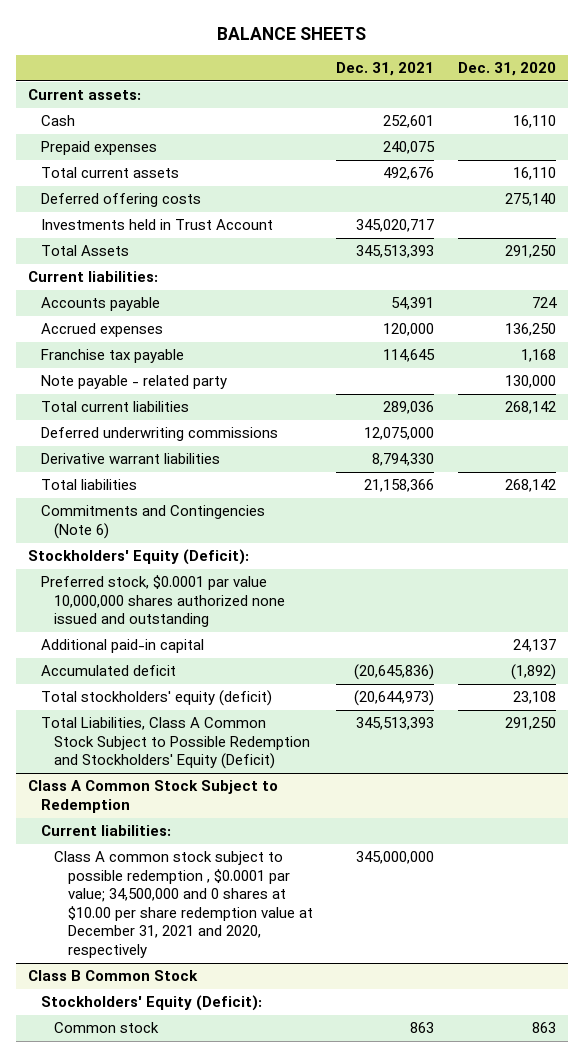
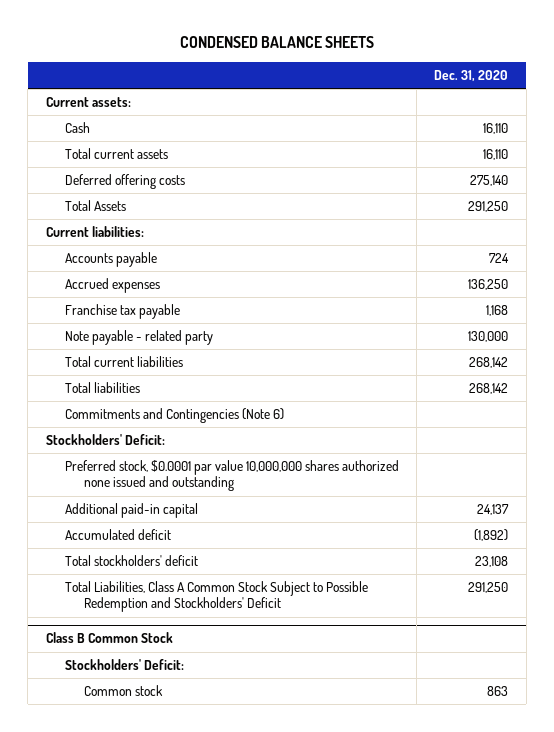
[217,26,367,40] BALANCE SHEETS -> [179,36,374,49] CONDENSED BALANCE SHEETS
[336,62,435,77] Dec. 31, 2021 -> none
[41,141,158,156] Prepaid expenses -> none
[41,219,274,231] Investments held in Trust Account -> none
[41,427,279,442] Deferred underwriting commissions -> none
[41,453,221,465] Derivative warrant liabilities -> none
[28,549,250,566] Stockholders' Equity (Deficit): -> [45,434,165,446] Stockholders' Deficit:
[28,780,279,813] Class A Common Stock Subject to Redemption -> none
[41,825,172,837] Current liabilities: -> none
[54,851,313,958] Class A common stock subject to possible redemption , $0.0001 par value; 34,500,000 and 0 shares at $10.00 per share redemption value at December 31, 2021 and 2020, respectively -> none
[41,690,273,707] Total stockholders' equity (deficit) -> [64,555,198,567] Total stockholders' deficit
[41,717,311,770] Total Liabilities, Class A Common Stock Subject to Possible Redemption and Stockholders' Equity (Deficit) -> [64,581,368,613] Total Liabilities, Class A Common Stock Subject to Possible Redemption and Stockholders' Deficit
[41,995,263,1012] Stockholders' Equity (Deficit): -> [64,659,184,671] Stockholders' Deficit:

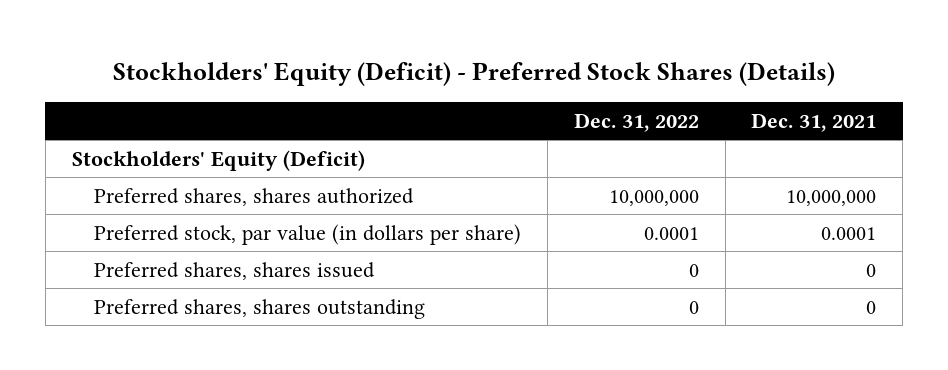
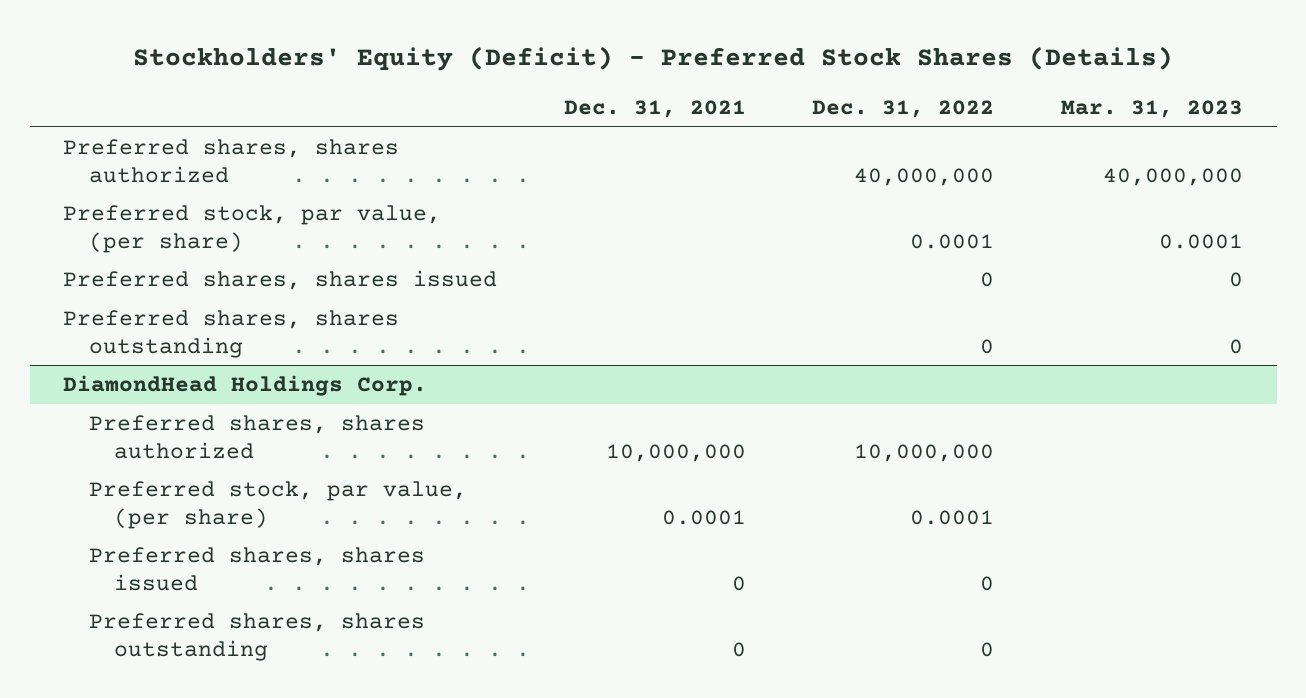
none -> [1061,100,1244,119] Mar. 31, 2023
[71,149,365,171] Stockholders' Equity (Deficit) -> none
none -> [63,139,400,183] Preferred shares, shares authorized
none -> [63,205,442,253] Preferred stock, par value, (per share)
none -> [63,270,498,291] Preferred shares, shares issued
none -> [63,310,400,358] Preferred shares, shares outstanding
none -> [63,375,428,397] DiamondHead Holdings Corp.
[94,223,522,245] Preferred stock, par value (in dollars per share) -> [88,481,467,529] Preferred stock, par value, (per share)

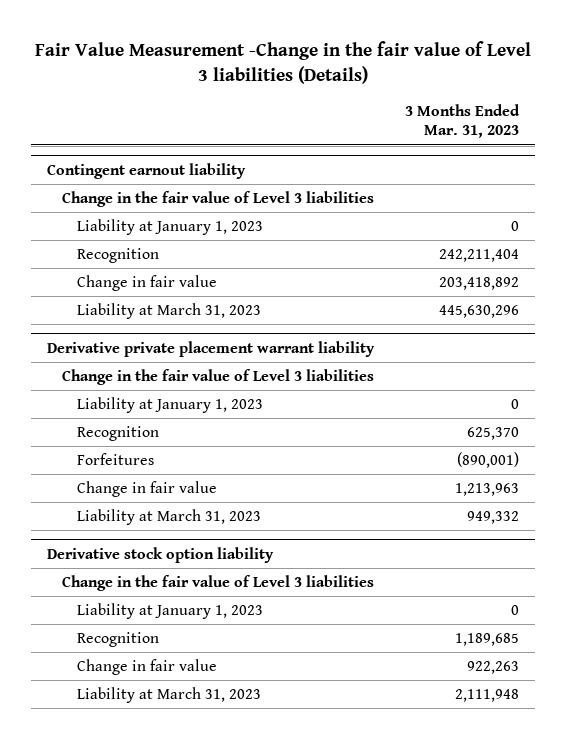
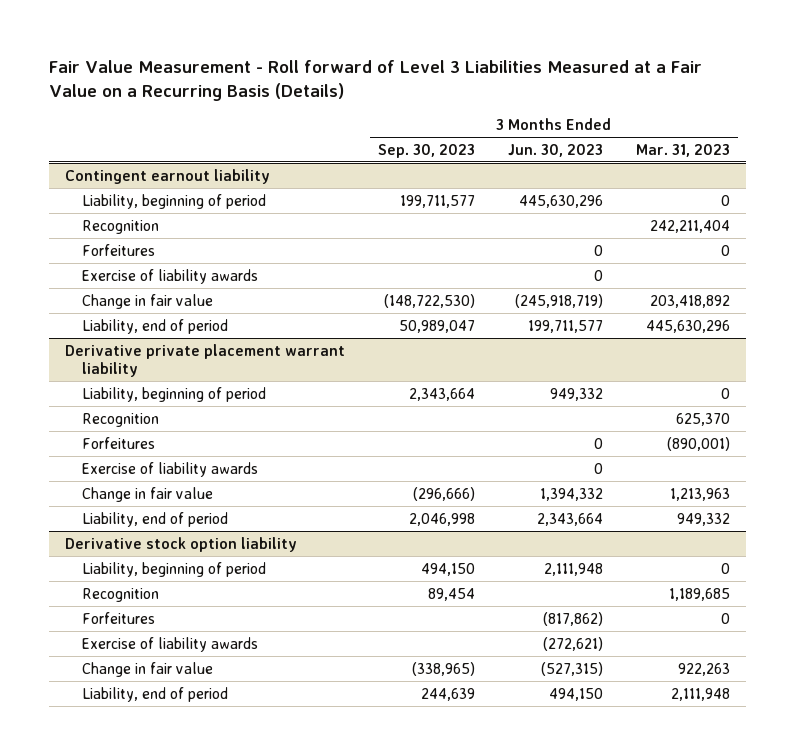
[35,41,532,84] Fair Value Measurement -Change in the fair value of Level 3 liabilities (Details) -> [48,59,702,102] Fair Value Measurement - Roll forward of Level 3 Liabilities Measured at a Fair Value on a Recurring Basis (Details)
none -> [377,143,475,158] Sep. 30, 2023
none -> [507,143,603,157] Jun. 30, 2023
[62,191,375,208] Change in the fair value of Level 3 liabilities -> none
[77,219,264,236] Liability at January 1, 2023 -> [81,193,266,209] Liability, beginning of period
none -> [81,243,155,256] Forfeitures
none -> [81,268,258,284] Exercise of liability awards
[77,303,262,320] Liability at March 31, 2023 -> [81,318,228,334] Liability, end of period
[62,369,375,386] Change in the fair value of Level 3 liabilities -> none
[77,397,264,414] Liability at January 1, 2023 -> [81,386,266,402] Liability, beginning of period
none -> [81,461,258,477] Exercise of liability awards
[77,509,262,526] Liability at March 31, 2023 -> [81,511,228,527] Liability, end of period
[62,575,375,592] Change in the fair value of Level 3 liabilities -> none
[77,603,264,620] Liability at January 1, 2023 -> [81,561,266,577] Liability, beginning of period
none -> [81,611,155,624] Forfeitures
none -> [81,636,258,652] Exercise of liability awards
[77,687,262,704] Liability at March 31, 2023 -> [81,686,228,702] Liability, end of period

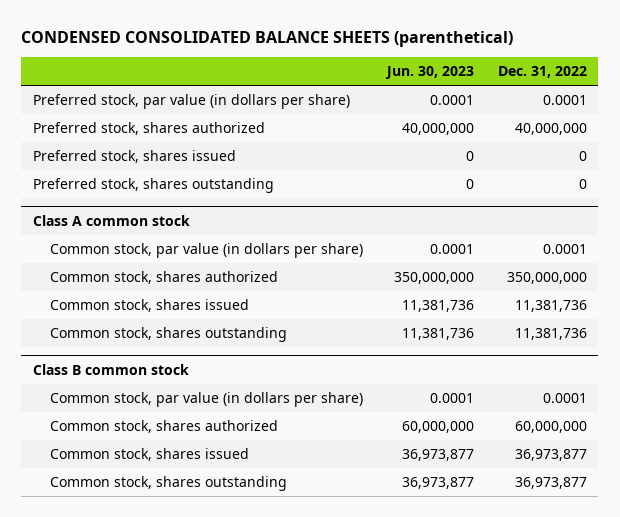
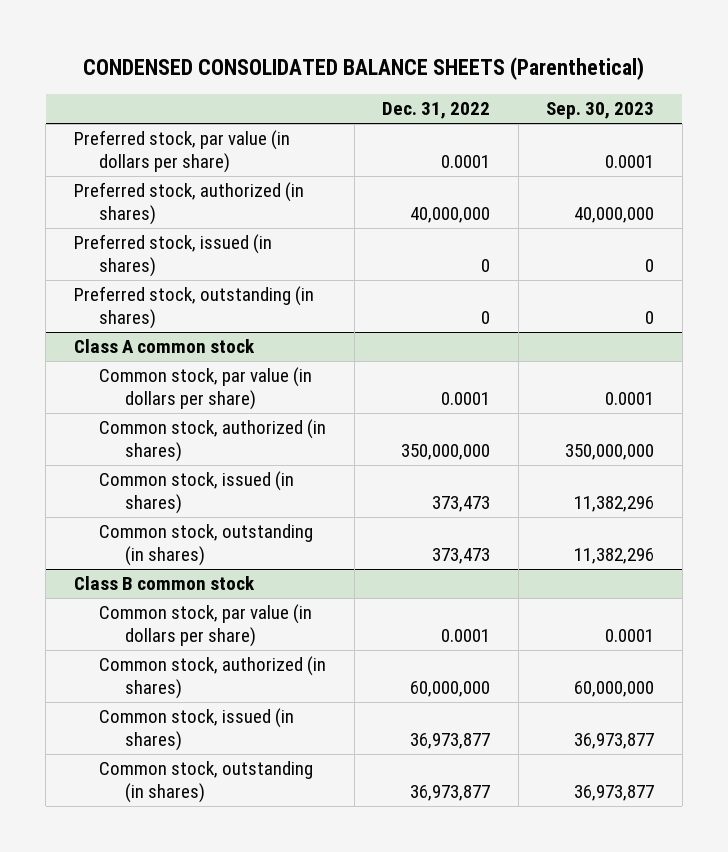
[21,31,514,48] CONDENSED CONSOLIDATED BALANCE SHEETS (parenthetical) -> [83,57,645,81] CONDENSED CONSOLIDATED BALANCE SHEETS (Parenthetical)
[384,66,474,80] Jun. 30, 2023 -> none
none -> [546,102,655,120] Sep. 30, 2023
[33,122,266,136] Preferred stock, shares authorized -> [73,182,304,225] Preferred stock, authorized (in shares)
[33,150,237,164] Preferred stock, shares issued -> [73,234,272,277] Preferred stock, issued (in shares)
[33,178,275,194] Preferred stock, shares outstanding -> [73,286,314,329] Preferred stock, outstanding (in shares)
[49,271,278,285] Common stock, shares authorized -> [99,419,327,462] Common stock, authorized (in shares)
[49,299,249,313] Common stock, shares issued -> [99,471,295,514] Common stock, issued (in shares)
[514,300,587,313] 11,381,736 -> [432,495,491,512] 373,473
[49,327,287,343] Common stock, shares outstanding -> [99,524,314,566] Common stock, outstanding (in shares)
[514,328,587,341] 11,381,736 -> [432,547,491,564] 373,473
[49,420,278,434] Common stock, shares authorized -> [99,656,327,699] Common stock, authorized (in shares)
[49,448,249,462] Common stock, shares issued -> [99,708,295,751] Common stock, issued (in shares)
[49,476,287,492] Common stock, shares outstanding -> [99,761,314,803] Common stock, outstanding (in shares)

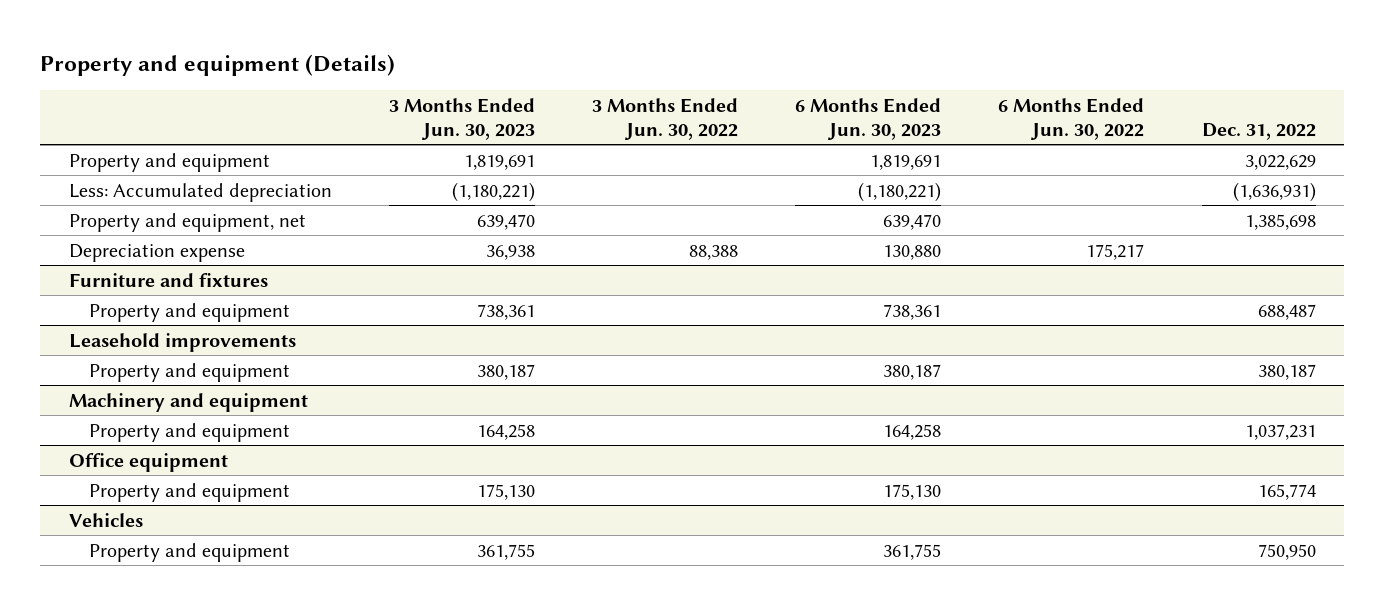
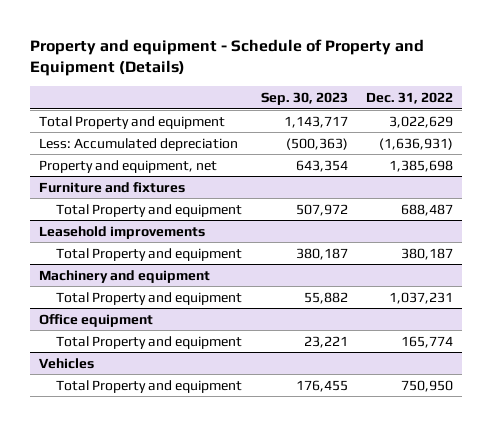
[39,53,395,76] Property and equipment (Details) -> [29,39,424,77] Property and equipment - Schedule of Property and Equipment (Details)
[388,98,535,140] 3 Months Ended Jun. 30, 2023 -> none
[591,98,738,140] 3 Months Ended Jun. 30, 2022 -> none
[795,98,942,140] 6 Months Ended Jun. 30, 2023 -> none
[998,98,1145,140] 6 Months Ended Jun. 30, 2022 -> none
none -> [260,91,348,105] Sep. 30, 2023
[68,152,270,172] Property and equipment -> [38,115,225,129] Total Property and equipment
[68,243,245,262] Depreciation expense -> none
[88,302,290,322] Property and equipment -> [56,203,243,217] Total Property and equipment
[88,362,290,382] Property and equipment -> [56,247,243,261] Total Property and equipment
[88,422,290,442] Property and equipment -> [56,291,243,305] Total Property and equipment
[88,482,290,502] Property and equipment -> [56,335,243,349] Total Property and equipment
[88,542,290,562] Property and equipment -> [56,379,243,393] Total Property and equipment

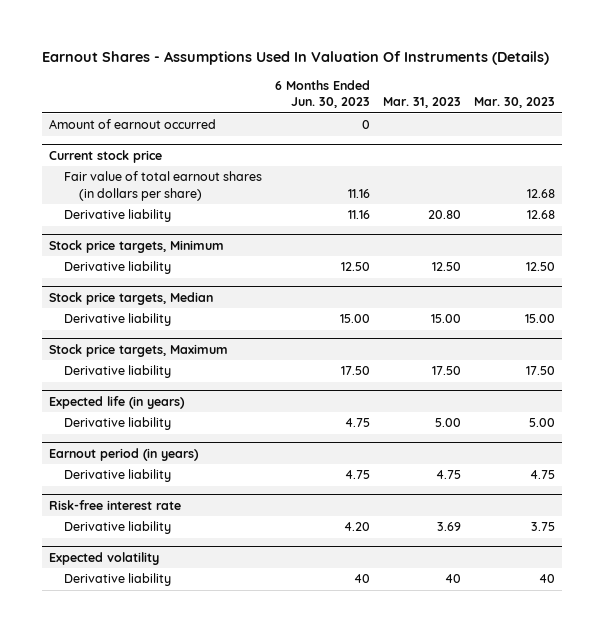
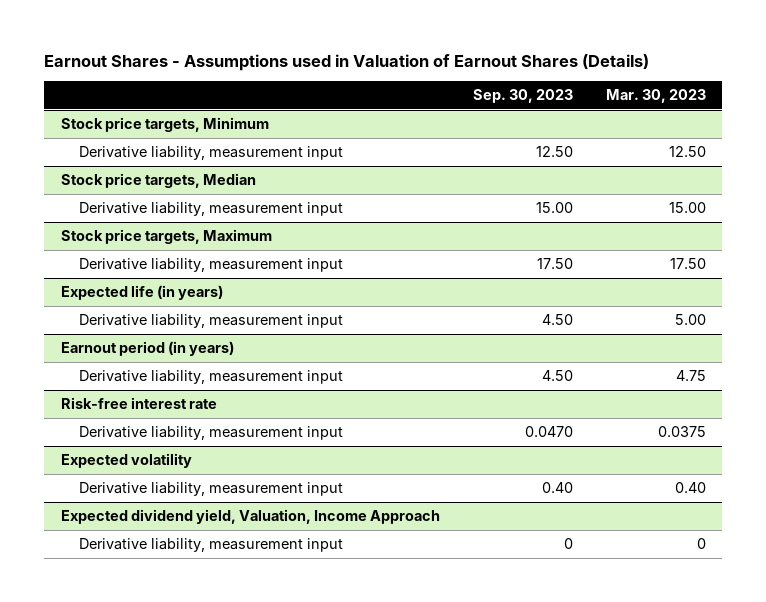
[42,50,550,65] Earnout Shares - Assumptions Used In Valuation Of Instruments (Details) -> [44,53,650,71] Earnout Shares - Assumptions used in Valuation of Earnout Shares (Details)
[275,79,371,109] 6 Months Ended Jun. 30, 2023 -> none
[383,97,462,109] Mar. 31, 2023 -> none
none -> [472,89,573,104] Sep. 30, 2023
[48,119,216,130] Amount of earnout occurred -> none
[48,149,162,163] Current stock price -> none
[63,171,262,201] Fair value of total earnout shares (in dollars per share) -> none
[63,209,171,223] Derivative liability -> none
[63,261,171,275] Derivative liability -> [79,146,344,161] Derivative liability, measurement input
[63,313,171,327] Derivative liability -> [79,202,344,217] Derivative liability, measurement input
[63,365,171,379] Derivative liability -> [79,258,344,273] Derivative liability, measurement input
[63,417,171,431] Derivative liability -> [79,314,344,329] Derivative liability, measurement input
[63,469,171,483] Derivative liability -> [79,370,344,385] Derivative liability, measurement input
[63,521,171,535] Derivative liability -> [79,426,344,441] Derivative liability, measurement input
[531,522,556,532] 3.75 -> [657,426,706,438] 0.0375
[63,573,171,587] Derivative liability -> [79,482,344,497] Derivative liability, measurement input
[539,574,556,584] 40 -> [674,482,706,494] 0.40
none -> [60,509,440,525] Expected dividend yield, Valuation, Income Approach
none -> [79,538,344,553] Derivative liability, measurement input

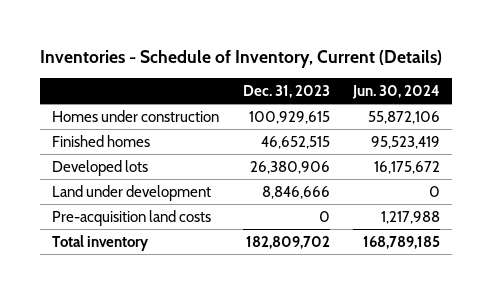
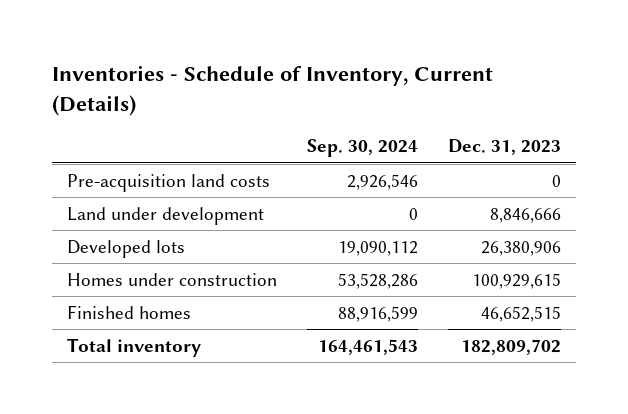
[352,85,441,100] Jun. 30, 2024 -> none
none -> [306,139,418,158] Sep. 30, 2024
[51,209,211,226] Pre-acquisition land costs -> [66,173,270,192] Pre-acquisition land costs
[51,184,211,201] Land under development -> [66,206,264,225] Land under development
[51,159,148,176] Developed lots -> [66,239,185,258] Developed lots

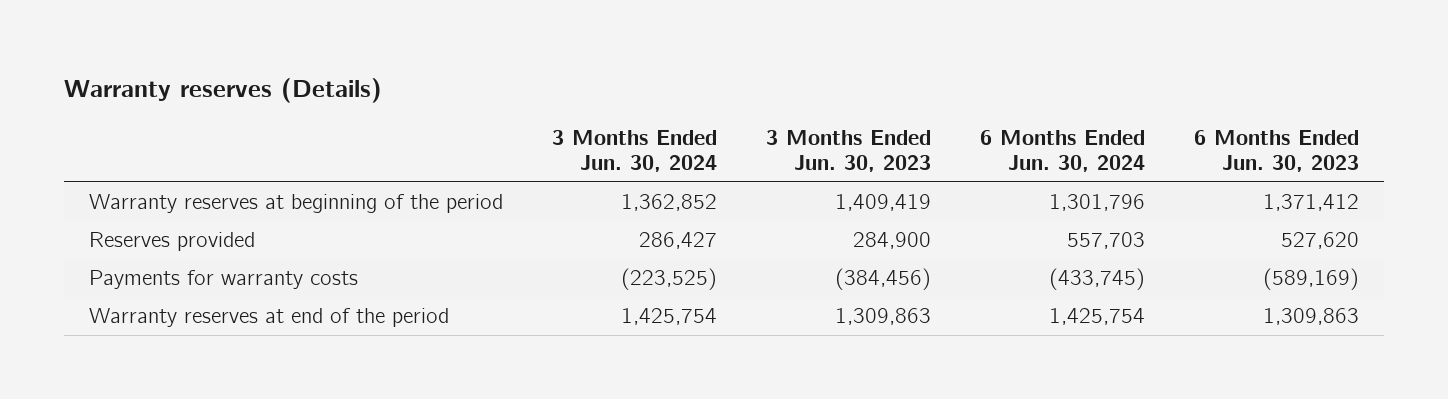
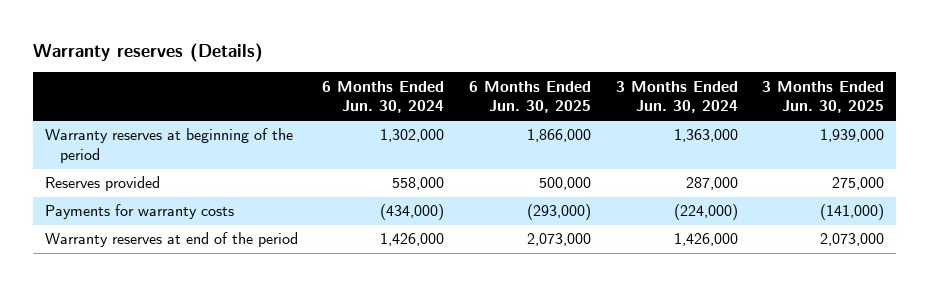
[765,129,931,173] 3 Months Ended Jun. 30, 2023 -> none
[1194,129,1360,173] 6 Months Ended Jun. 30, 2023 -> none
none -> [468,80,591,114] 6 Months Ended Jun. 30, 2025
none -> [762,80,885,114] 3 Months Ended Jun. 30, 2025
[620,194,717,212] 1,362,852 -> [673,129,738,143] 1,363,000
[1048,194,1145,212] 1,301,796 -> [380,129,445,143] 1,302,000
[638,232,717,250] 286,427 -> [685,177,738,191] 287,000
[1066,232,1145,250] 557,703 -> [392,177,445,191] 558,000
[620,268,717,291] (223,525) -> [673,204,738,221] (224,000)
[1048,268,1145,291] (433,745) -> [380,204,445,221] (434,000)
[620,308,717,326] 1,425,754 -> [673,233,738,247] 1,426,000
[1048,308,1145,326] 1,425,754 -> [380,233,445,247] 1,426,000

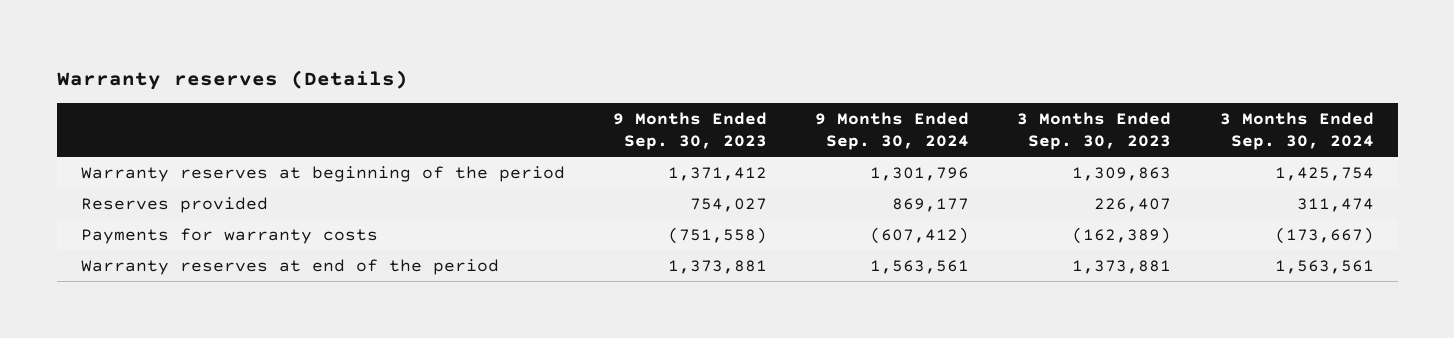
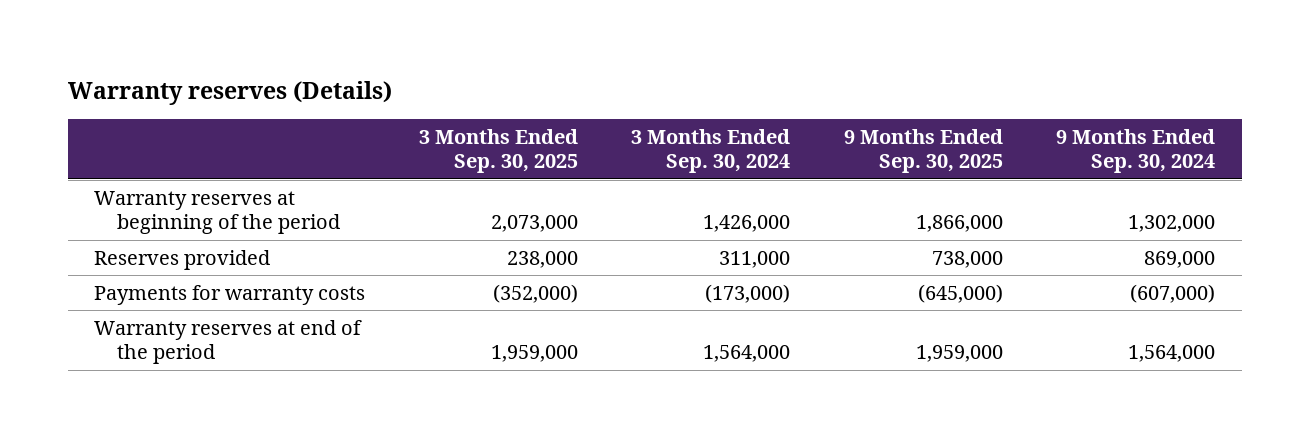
[612,111,767,151] 9 Months Ended Sep. 30, 2023 -> none
[1017,111,1172,151] 3 Months Ended Sep. 30, 2023 -> none
none -> [418,129,578,174] 3 Months Ended Sep. 30, 2025
none -> [843,129,1003,174] 9 Months Ended Sep. 30, 2025
[870,166,970,181] 1,301,796 -> [1128,215,1216,233] 1,302,000
[1274,166,1374,181] 1,425,754 -> [703,215,791,233] 1,426,000
[892,197,970,212] 869,177 -> [1144,251,1216,269] 869,000
[1296,197,1374,212] 311,474 -> [719,251,791,269] 311,000
[870,226,970,244] (607,412) -> [1130,284,1216,304] (607,000)
[1274,226,1374,244] (173,667) -> [705,284,791,304] (173,000)
[870,259,970,274] 1,563,561 -> [1128,345,1216,363] 1,564,000
[1274,259,1374,274] 1,563,561 -> [703,345,791,363] 1,564,000

